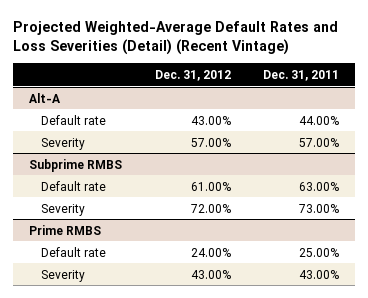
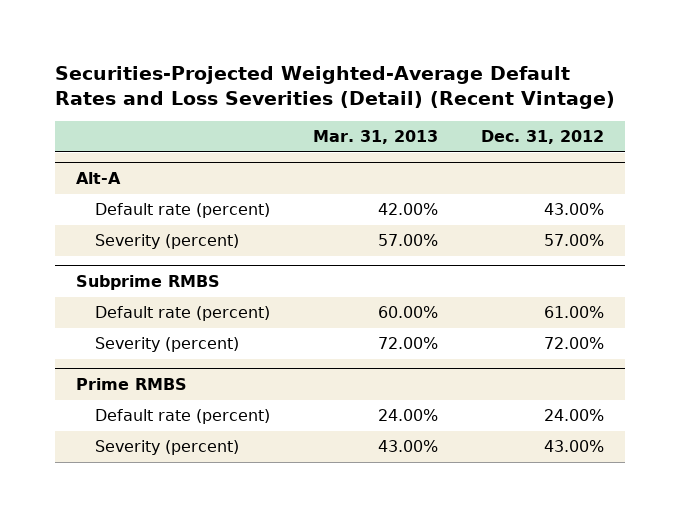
[13,21,339,56] Projected Weighted-Average Default Rates and Loss Severities (Detail) (Recent Vintage) -> [54,65,615,109] Securities-Projected Weighted-Average Default Rates and Loss Severities (Detail) (Recent Vintage)
[262,69,339,81] Dec. 31, 2011 -> none
none -> [312,130,438,145] Mar. 31, 2013
[41,114,107,125] Default rate -> [95,203,271,219] Default rate (percent)
[41,137,86,150] Severity -> [95,234,240,250] Severity (percent)
[41,180,107,191] Default rate -> [95,306,271,322] Default rate (percent)
[41,203,86,216] Severity -> [95,337,240,353] Severity (percent)
[41,246,107,257] Default rate -> [95,409,271,425] Default rate (percent)
[41,269,86,282] Severity -> [95,440,240,456] Severity (percent)

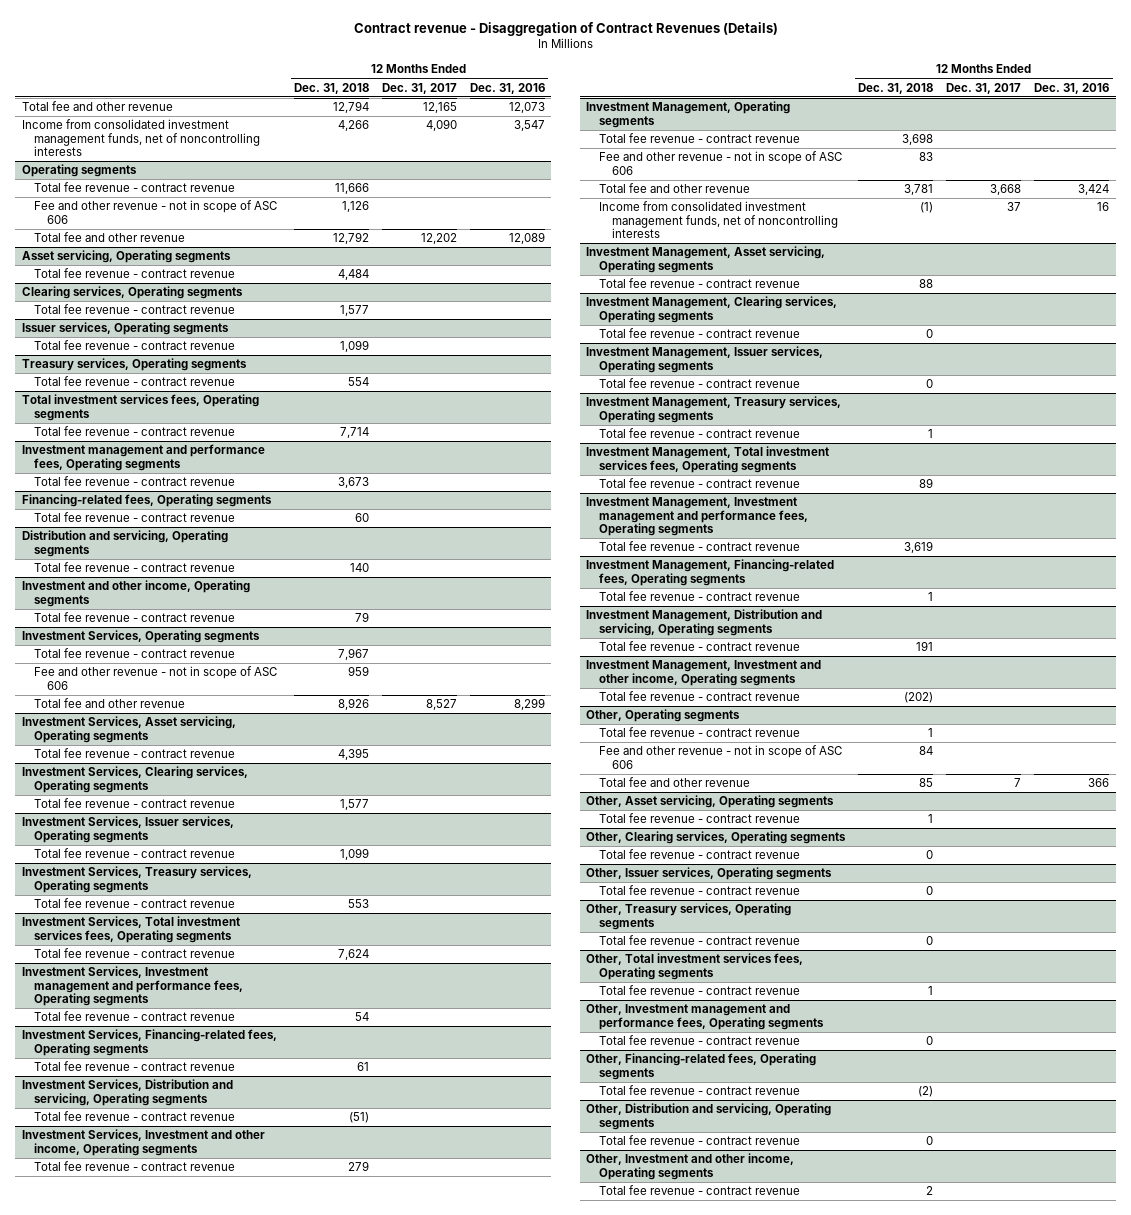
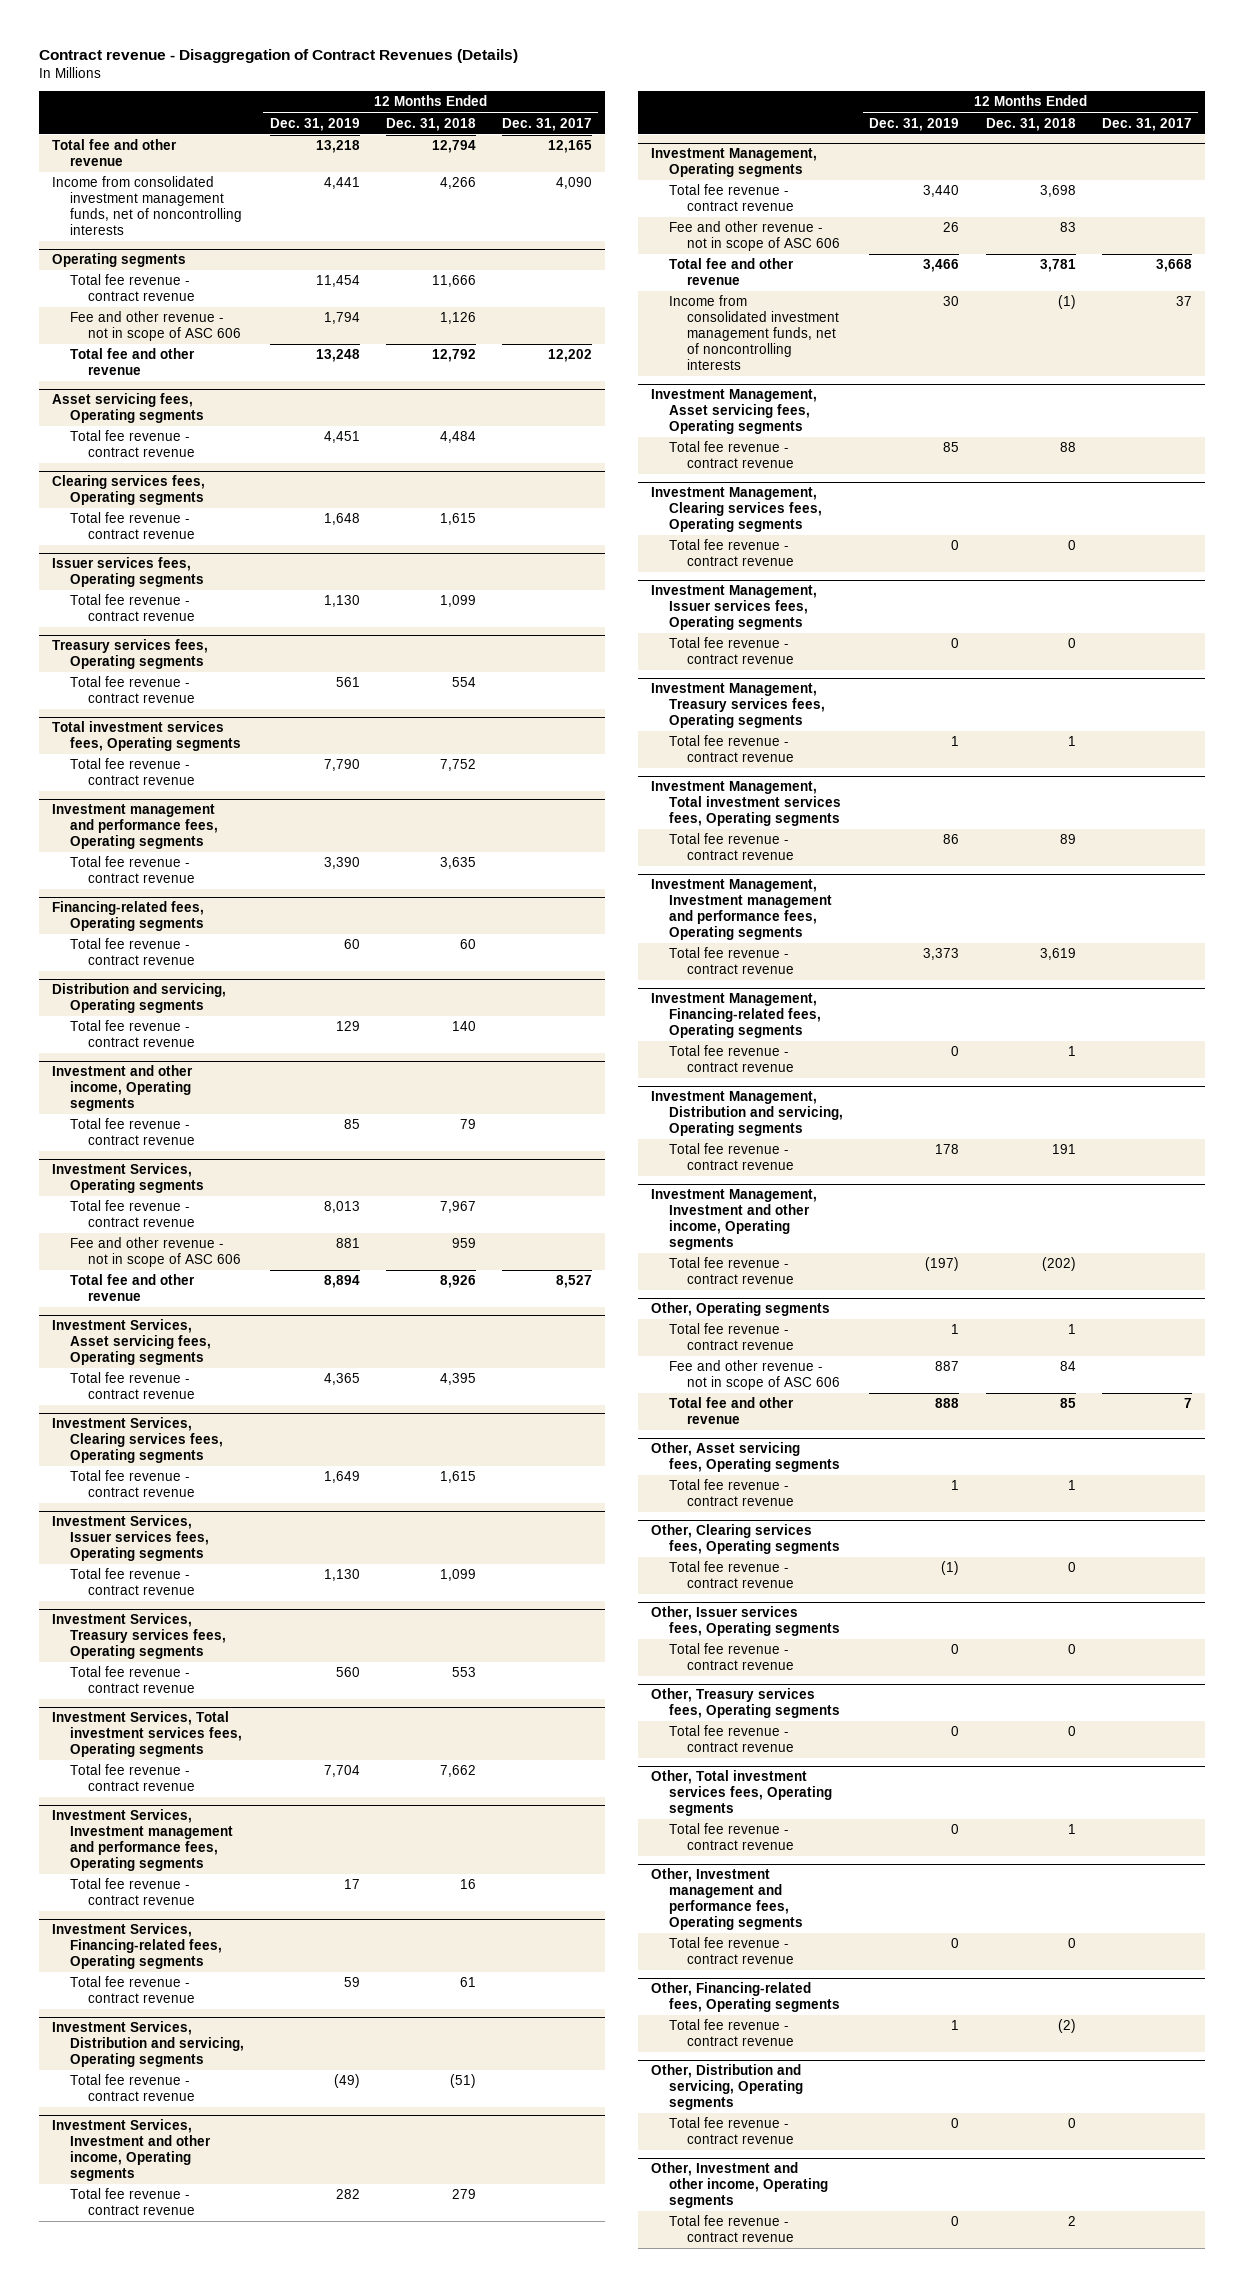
[469,82,545,94] Dec. 31, 2016 -> none
none -> [269,117,360,131] Dec. 31, 2019
[21,250,231,264] Asset servicing, Operating segments -> [51,393,204,424] Asset servicing fees, Operating segments
[21,286,243,300] Clearing services, Operating segments -> [51,475,205,506] Clearing services fees, Operating segments
[339,305,369,317] 1,577 -> [439,513,476,526] 1,615
[21,322,229,336] Issuer services, Operating segments -> [51,557,204,588] Issuer services fees, Operating segments
[21,358,247,372] Treasury services, Operating segments -> [51,639,208,670] Treasury services fees, Operating segments
[339,427,369,439] 7,714 -> [439,759,476,772] 7,752
[337,477,369,489] 3,673 -> [439,857,476,870] 3,635
[21,716,236,743] Investment Services, Asset servicing, Operating segments -> [51,1319,211,1366] Investment Services, Asset servicing fees, Operating segments
[21,766,248,793] Investment Services, Clearing services, Operating segments -> [51,1417,223,1464] Investment Services, Clearing services fees, Operating segments
[339,799,369,811] 1,577 -> [439,1471,476,1484] 1,615
[21,816,234,843] Investment Services, Issuer services, Operating segments -> [51,1515,209,1562] Investment Services, Issuer services fees, Operating segments
[21,866,252,893] Investment Services, Treasury services, Operating segments -> [51,1613,226,1660] Investment Services, Treasury services fees, Operating segments
[337,949,369,961] 7,624 -> [439,1765,476,1778] 7,662
[354,1012,369,1022] 54 -> [459,1879,476,1890] 16
[586,246,826,273] Investment Management, Asset servicing, Operating segments -> [651,389,818,435] Investment Management, Asset servicing fees, Operating segments
[586,296,838,323] Investment Management, Clearing services, Operating segments -> [651,487,823,533] Investment Management, Clearing services fees, Operating segments
[586,346,824,373] Investment Management, Issuer services, Operating segments -> [651,585,818,631] Investment Management, Issuer services fees, Operating segments
[586,396,842,423] Investment Management, Treasury services, Operating segments -> [651,683,826,729] Investment Management, Treasury services fees, Operating segments
[586,795,835,809] Other, Asset servicing, Operating segments -> [651,1442,841,1473] Other, Asset servicing fees, Operating segments
[586,831,847,845] Other, Clearing services, Operating segments -> [651,1524,841,1555] Other, Clearing services fees, Operating segments
[586,867,833,881] Other, Issuer services, Operating segments -> [651,1606,841,1637] Other, Issuer services fees, Operating segments
[586,903,792,930] Other, Treasury services, Operating segments -> [651,1688,841,1719] Other, Treasury services fees, Operating segments

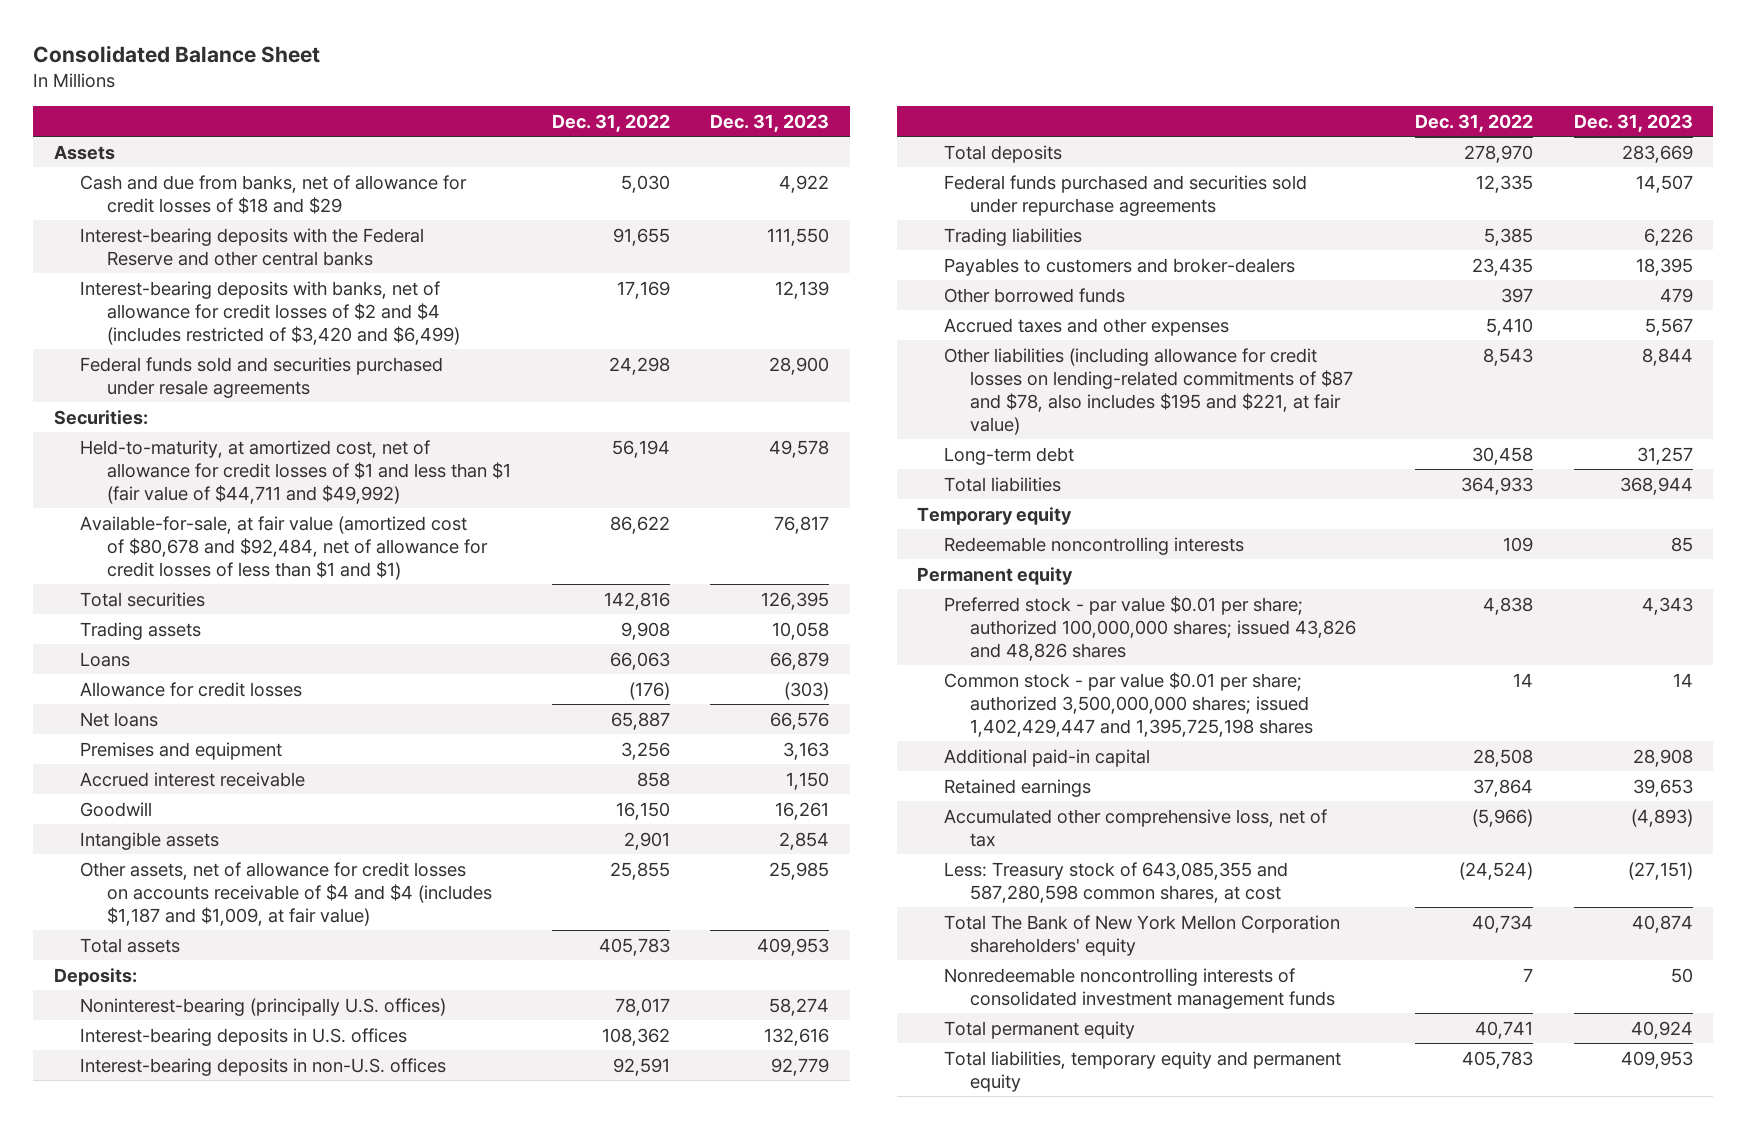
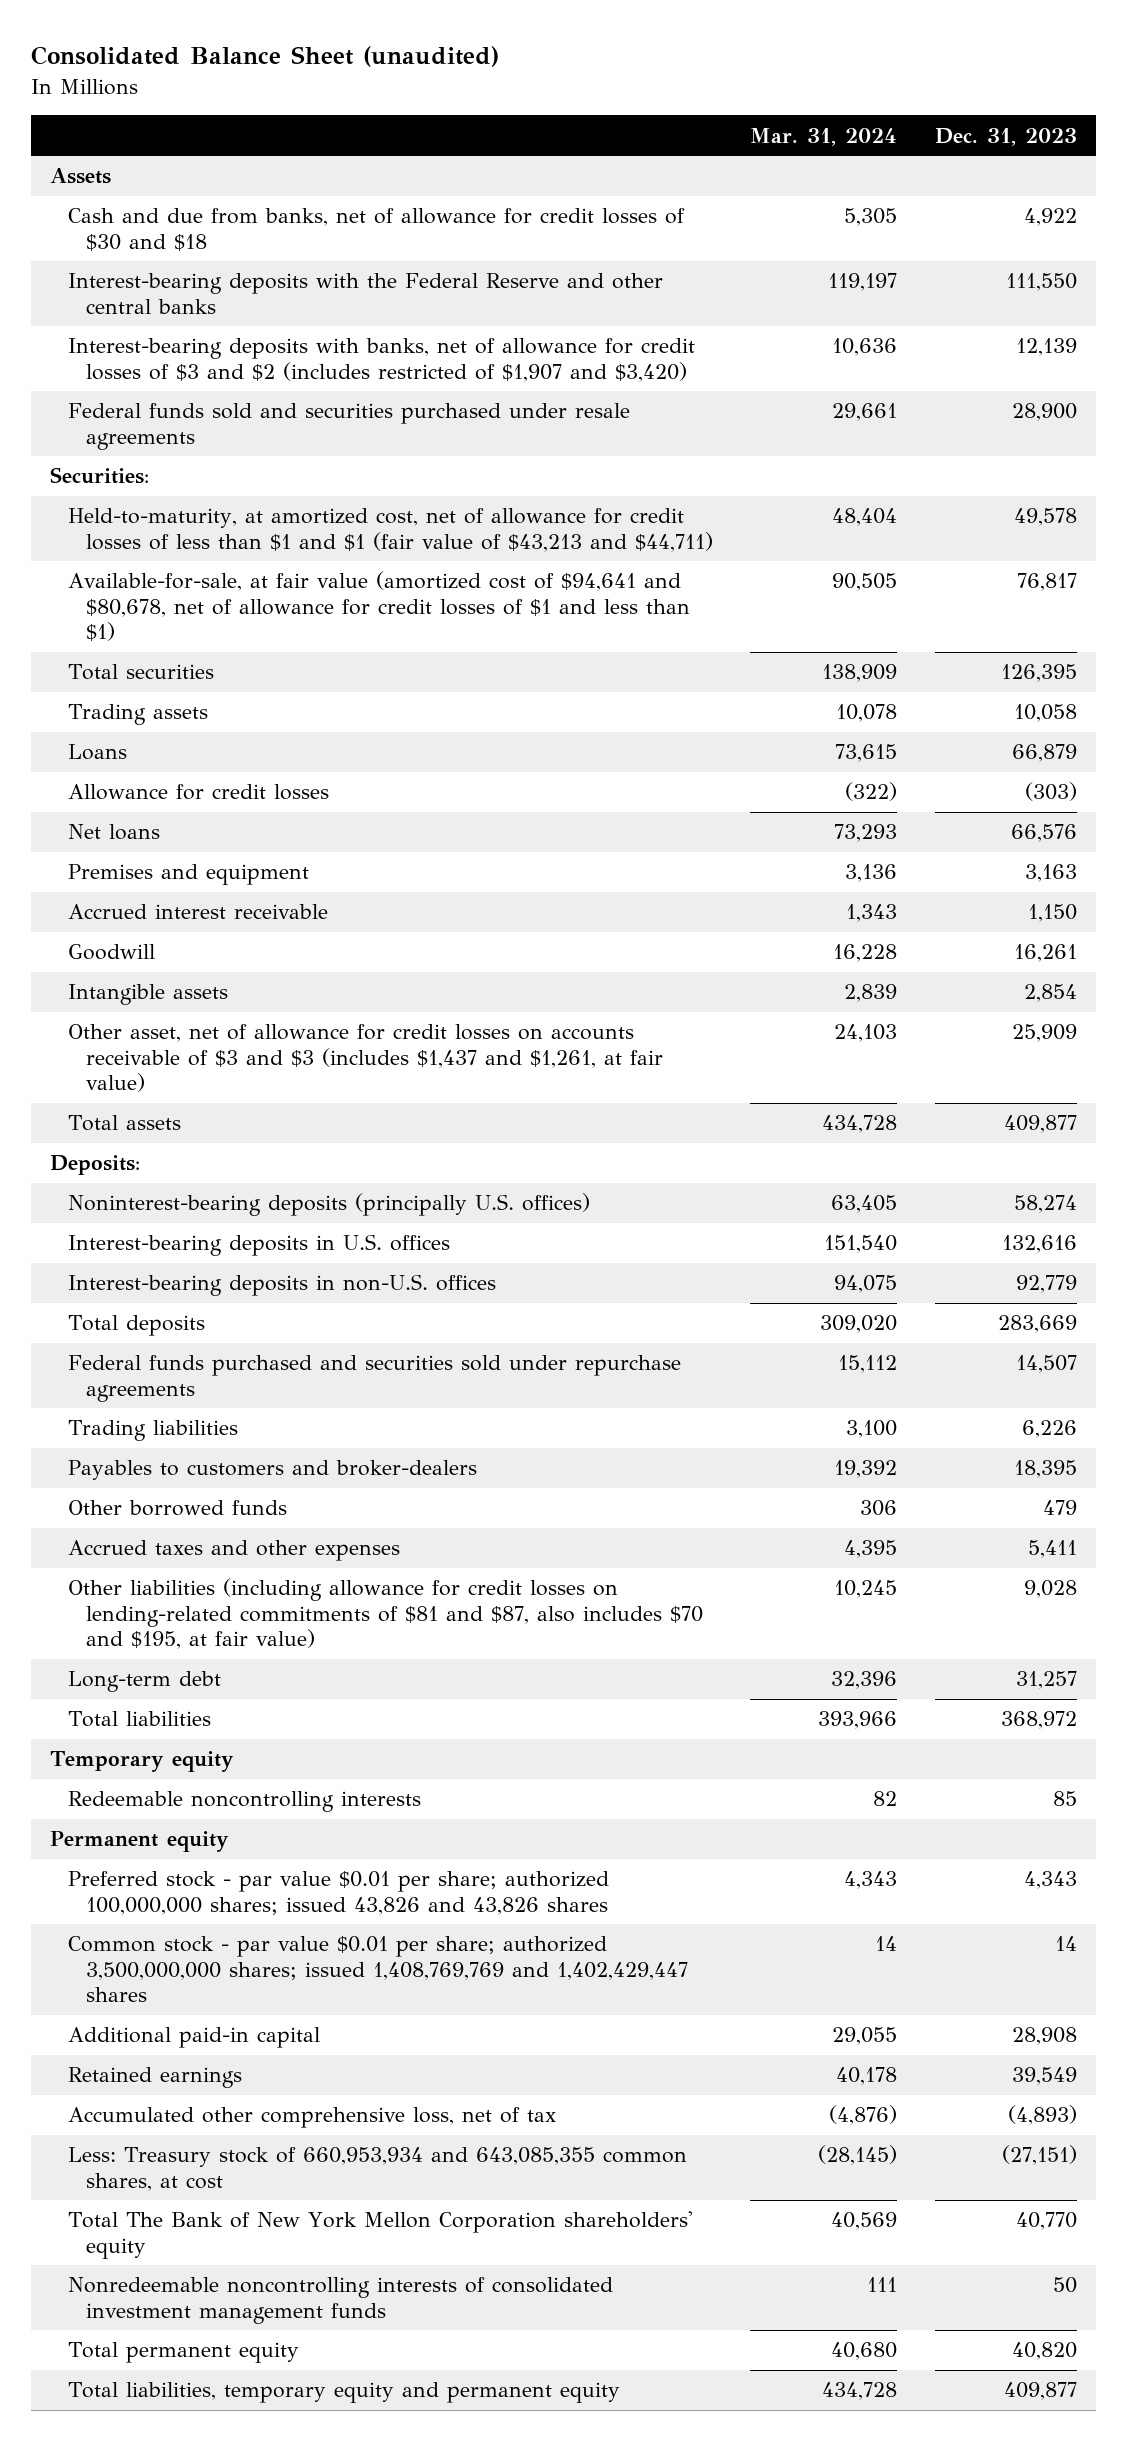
[33,45,321,64] Consolidated Balance Sheet -> [30,46,499,68] Consolidated Balance Sheet (unaudited)
[551,113,670,132] Dec. 31, 2022 -> none
none -> [750,127,898,146] Mar. 31, 2024
[80,174,468,214] Cash and due from banks, net of allowance for credit losses of $18 and $29 -> [67,208,685,251] Cash and due from banks, net of allowance for credit losses of $30 and $18
[80,280,460,345] Interest-bearing deposits with banks, net of allowance for credit losses of $2 and $4 (includes restricted of $3,420 and $6,499) -> [67,338,695,382] Interest-bearing deposits with banks, net of allowance for credit losses of $3 and $2 (includes restricted of $1,907 and $3,420)
[80,439,511,504] Held-to-maturity, at amortized cost, net of allowance for credit losses of $1 and less than $1 (fair value of $44,711 and $49,992) -> [67,508,713,552] Held-to-maturity, at amortized cost, net of allowance for credit losses of less than $1 and $1 (fair value of $43,213 and $44,711)
[80,515,488,580] Available-for-sale, at fair value (amortized cost of $80,678 and $92,484, net of allowance for credit losses of less than $1 and $1) -> [67,571,690,642] Available-for-sale, at fair value (amortized cost of $94,641 and $80,678, net of allowance for credit losses of $1 and less than $1)
[80,861,492,926] Other assets, net of allowance for credit losses on accounts receivable of $4 and $4 (includes $1,187 and $1,009, at fair value) -> [67,1024,663,1093] Other asset, net of allowance for credit losses on accounts receivable of $3 and $3 (includes $1,437 and $1,261, at fair value)
[769,861,830,880] 25,985 -> [1012,1024,1078,1043] 25,909
[757,937,830,956] 409,953 -> [1004,1115,1078,1134] 409,877
[80,997,447,1016] Noninterest-bearing (principally U.S. offices) -> [67,1193,590,1217] Noninterest-bearing deposits (principally U.S. offices)
[1644,317,1693,336] 5,567 -> [1028,1540,1078,1559] 5,411
[943,347,1353,435] Other liabilities (including allowance for credit losses on lending-related commitments of $87 and $78, also includes $195 and $221, at fair value) -> [67,1578,703,1650] Other liabilities (including allowance for credit losses on lending-related commitments of $81 and $87, also includes $70 and $195, at fair value)
[1641,347,1693,366] 8,844 -> [1024,1580,1078,1599] 9,028
[1619,476,1693,495] 368,944 -> [1001,1711,1078,1730] 368,972
[943,595,1356,661] Preferred stock - par value $0.01 per share; authorized 100,000,000 shares; issued 43,826 and 48,826 shares -> [67,1871,609,1915] Preferred stock - par value $0.01 per share; authorized 100,000,000 shares; issued 43,826 and 43,826 shares
[943,671,1313,737] Common stock - par value $0.01 per share; authorized 3,500,000,000 shares; issued 1,402,429,447 and 1,395,725,198 shares -> [67,1936,688,2003] Common stock - par value $0.01 per share; authorized 3,500,000,000 shares; issued 1,408,769,769 and 1,402,429,447 shares
[1632,778,1693,797] 39,653 -> [1012,2067,1078,2086] 39,549
[943,861,1288,903] Less: Treasury stock of 643,085,355 and 587,280,598 common shares, at cost -> [67,2147,687,2191] Less: Treasury stock of 660,953,934 and 643,085,355 common shares, at cost
[1631,914,1693,933] 40,874 -> [1016,2212,1078,2231] 40,770
[1630,1020,1693,1039] 40,924 -> [1012,2342,1078,2361] 40,820
[1620,1050,1693,1069] 409,953 -> [1004,2382,1078,2401] 409,877

